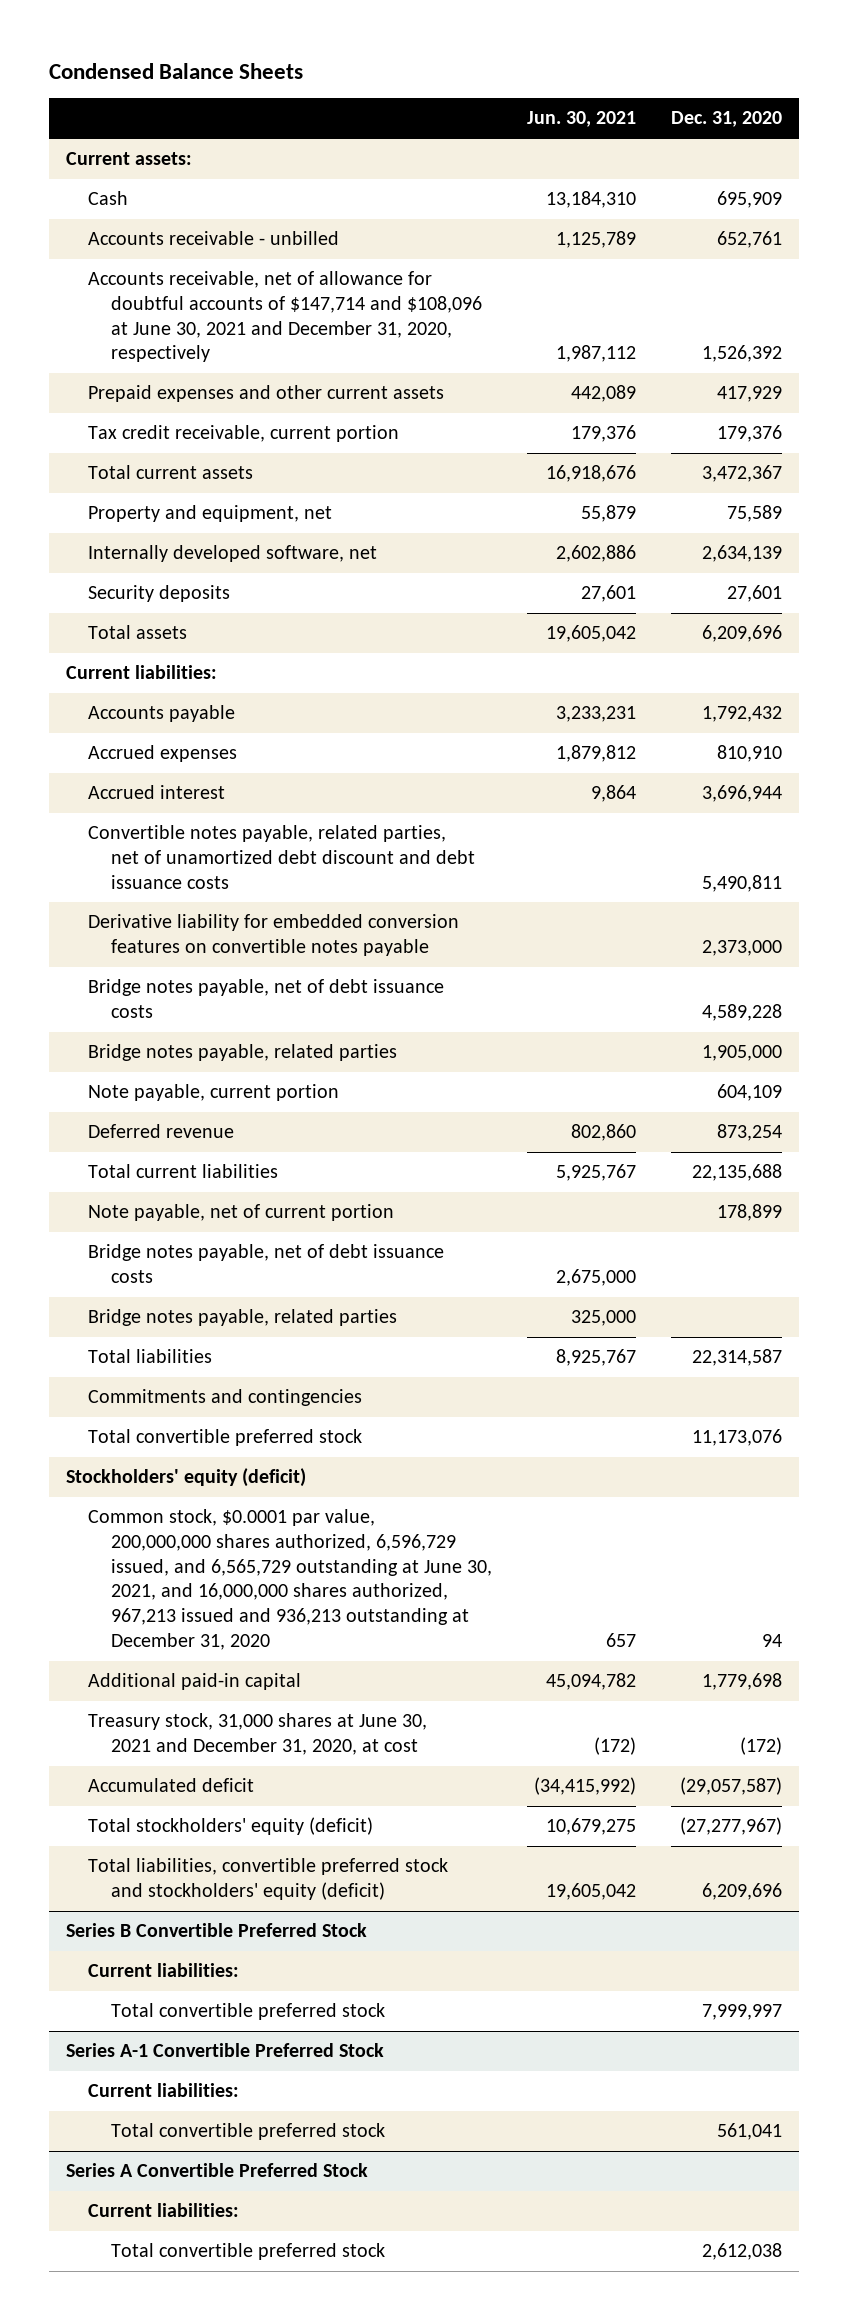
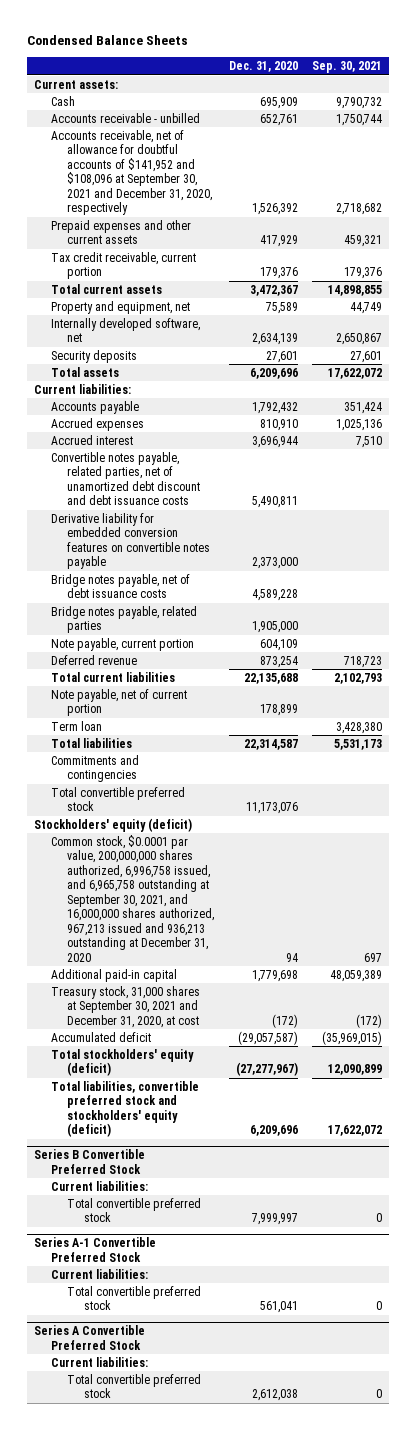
[526,111,636,128] Jun. 30, 2021 -> none
none -> [312,61,383,74] Sep. 30, 2021
[88,271,482,363] Accounts receivable, net of allowance for doubtful accounts of $147,714 and $108,096 at June 30, 2021 and December 31, 2020, respectively -> [50,129,213,216] Accounts receivable, net of allowance for doubtful accounts of $141,952 and $108,096 at September 30, 2021 and December 31, 2020, respectively
[88,1244,445,1284] Bridge notes payable, net of debt issuance costs -> none
[88,1309,398,1327] Bridge notes payable, related parties -> none
none -> [50,720,102,731] Term loan
[88,1509,492,1650] Common stock, $0.0001 par value, 200,000,000 shares authorized, 6,596,729 issued, and 6,565,729 outstanding at June 30, 2021, and 16,000,000 shares authorized, 967,213 issued and 936,213 outstanding at December 31, 2020 -> [50,834,215,962] Common stock, $0.0001 par value, 200,000,000 shares authorized, 6,996,758 issued, and 6,965,758 outstanding at September 30, 2021, and 16,000,000 shares authorized, 967,213 issued and 936,213 outstanding at December 31, 2020
[88,1713,428,1756] Treasury stock, 31,000 shares at June 30, 2021 and December 31, 2020, at cost -> [50,985,200,1028] Treasury stock, 31,000 shares at September 30, 2021 and December 31, 2020, at cost

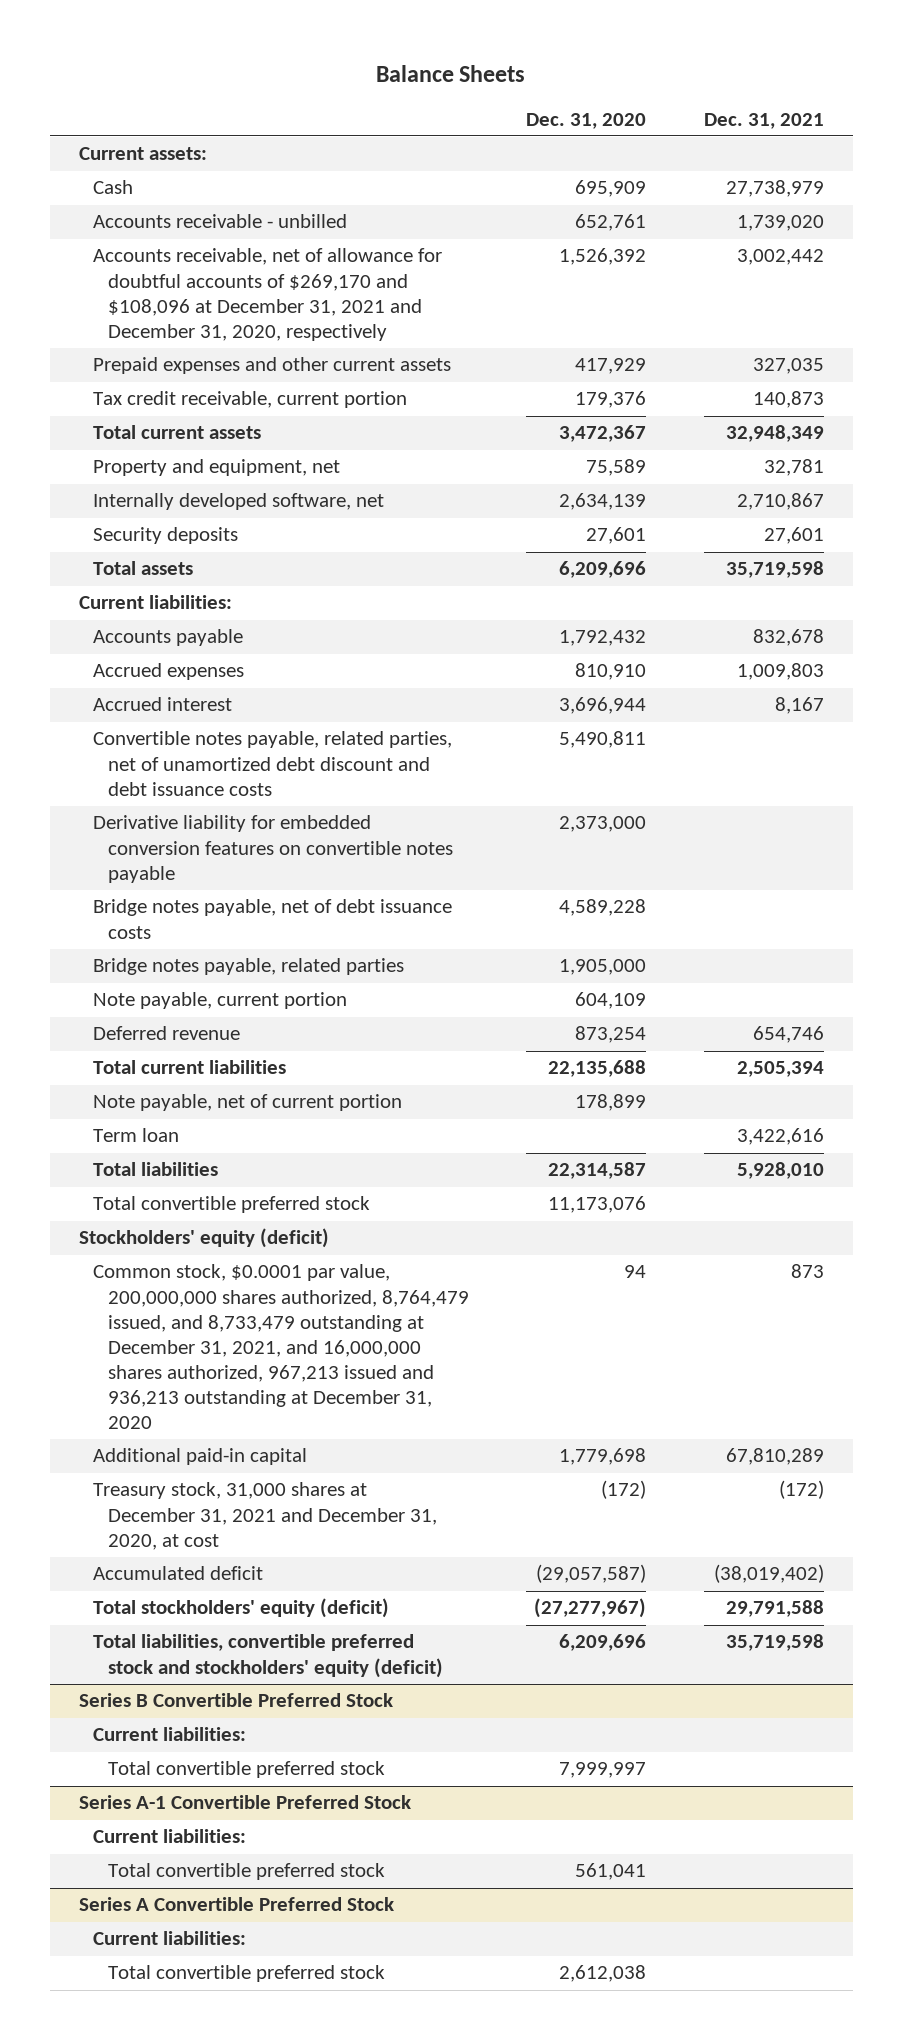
[26,35,188,46] Condensed Balance Sheets -> [376,64,526,82] Balance Sheets
[312,61,383,74] Sep. 30, 2021 -> none
none -> [703,112,824,129] Dec. 31, 2021
[50,129,213,216] Accounts receivable, net of allowance for doubtful accounts of $141,952 and $108,096 at September 30, 2021 and December 31, 2020, respectively -> [93,248,443,341] Accounts receivable, net of allowance for doubtful accounts of $269,170 and $108,096 at December 31, 2021 and December 31, 2020, respectively
[50,754,139,783] Commitments and contingencies -> none
[50,834,215,962] Common stock, $0.0001 par value, 200,000,000 shares authorized, 6,996,758 issued, and 6,965,758 outstanding at September 30, 2021, and 16,000,000 shares authorized, 967,213 issued and 936,213 outstanding at December 31, 2020 -> [93,1264,469,1430] Common stock, $0.0001 par value, 200,000,000 shares authorized, 8,764,479 issued, and 8,733,479 outstanding at December 31, 2021, and 16,000,000 shares authorized, 967,213 issued and 936,213 outstanding at December 31, 2020
[50,985,200,1028] Treasury stock, 31,000 shares at September 30, 2021 and December 31, 2020, at cost -> [93,1482,437,1550] Treasury stock, 31,000 shares at December 31, 2021 and December 31, 2020, at cost

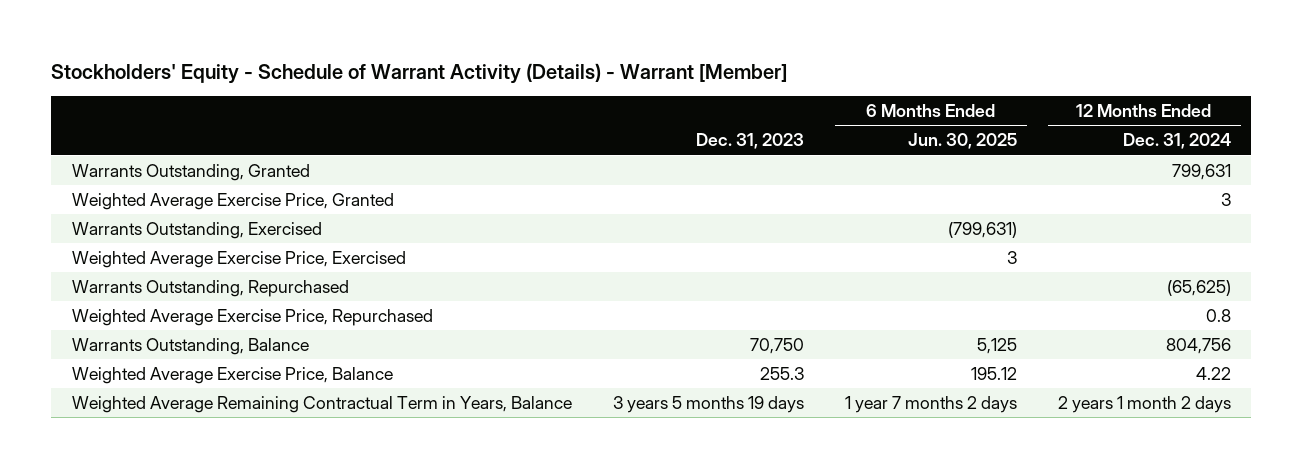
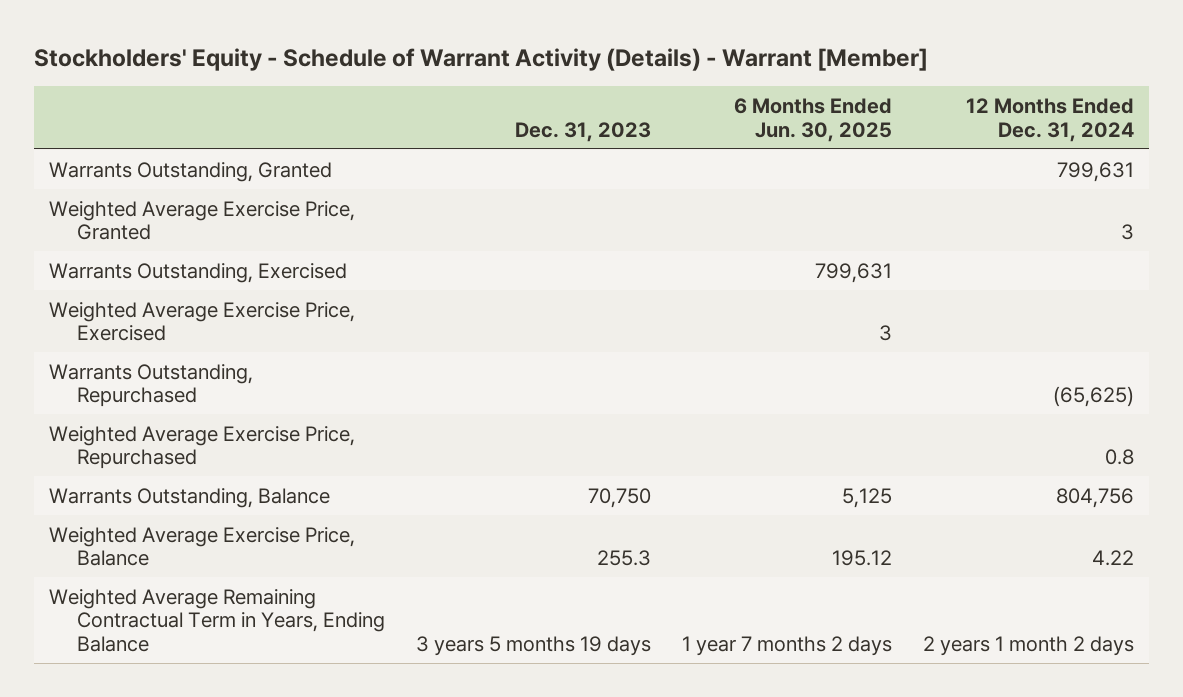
[947,222,1017,239] (799,631) -> [814,262,892,283] 799,631
[71,396,572,414] Weighted Average Remaining Contractual Term in Years, Balance -> [49,588,385,653] Weighted Average Remaining Contractual Term in Years, Ending Balance

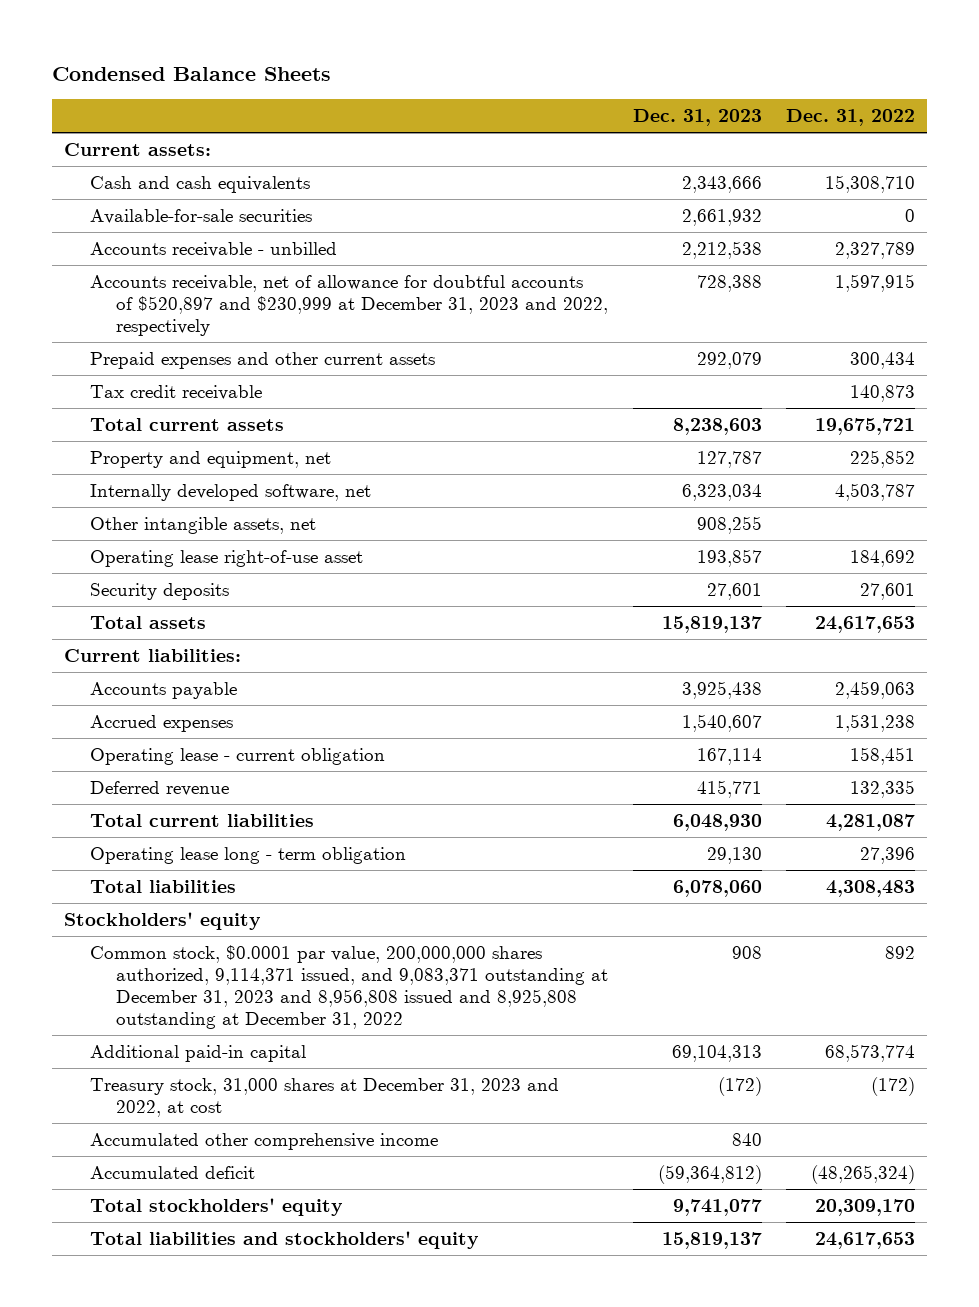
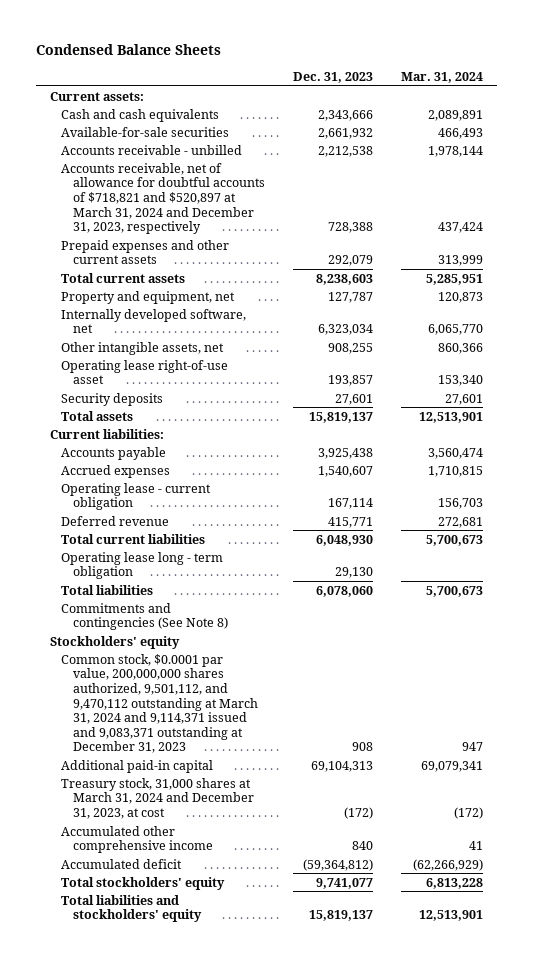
[786,109,916,127] Dec. 31, 2022 -> none
none -> [401,71,484,83] Mar. 31, 2024
[90,275,609,336] Accounts receivable, net of allowance for doubtful accounts of $520,897 and $230,999 at December 31, 2023 and 2022, respectively -> [61,162,265,235] Accounts receivable, net of allowance for doubtful accounts of $718,821 and $520,897 at March 31, 2024 and December 31, 2023, respectively
[90,385,263,401] Tax credit receivable -> none
none -> [61,602,228,631] Commitments and contingencies (See Note 8)
[90,945,609,1029] Common stock, $0.0001 par value, 200,000,000 shares authorized, 9,114,371 issued, and 9,083,371 outstanding at December 31, 2023 and 8,956,808 issued and 8,925,808 outstanding at December 31, 2022 -> [61,653,258,754] Common stock, $0.0001 par value, 200,000,000 shares authorized, 9,501,112, and 9,470,112 outstanding at March 31, 2024 and 9,114,371 issued and 9,083,371 outstanding at December 31, 2023
[90,1078,560,1117] Treasury stock, 31,000 shares at December 31, 2023 and 2022, at cost -> [61,777,254,819] Treasury stock, 31,000 shares at March 31, 2024 and December 31, 2023, at cost

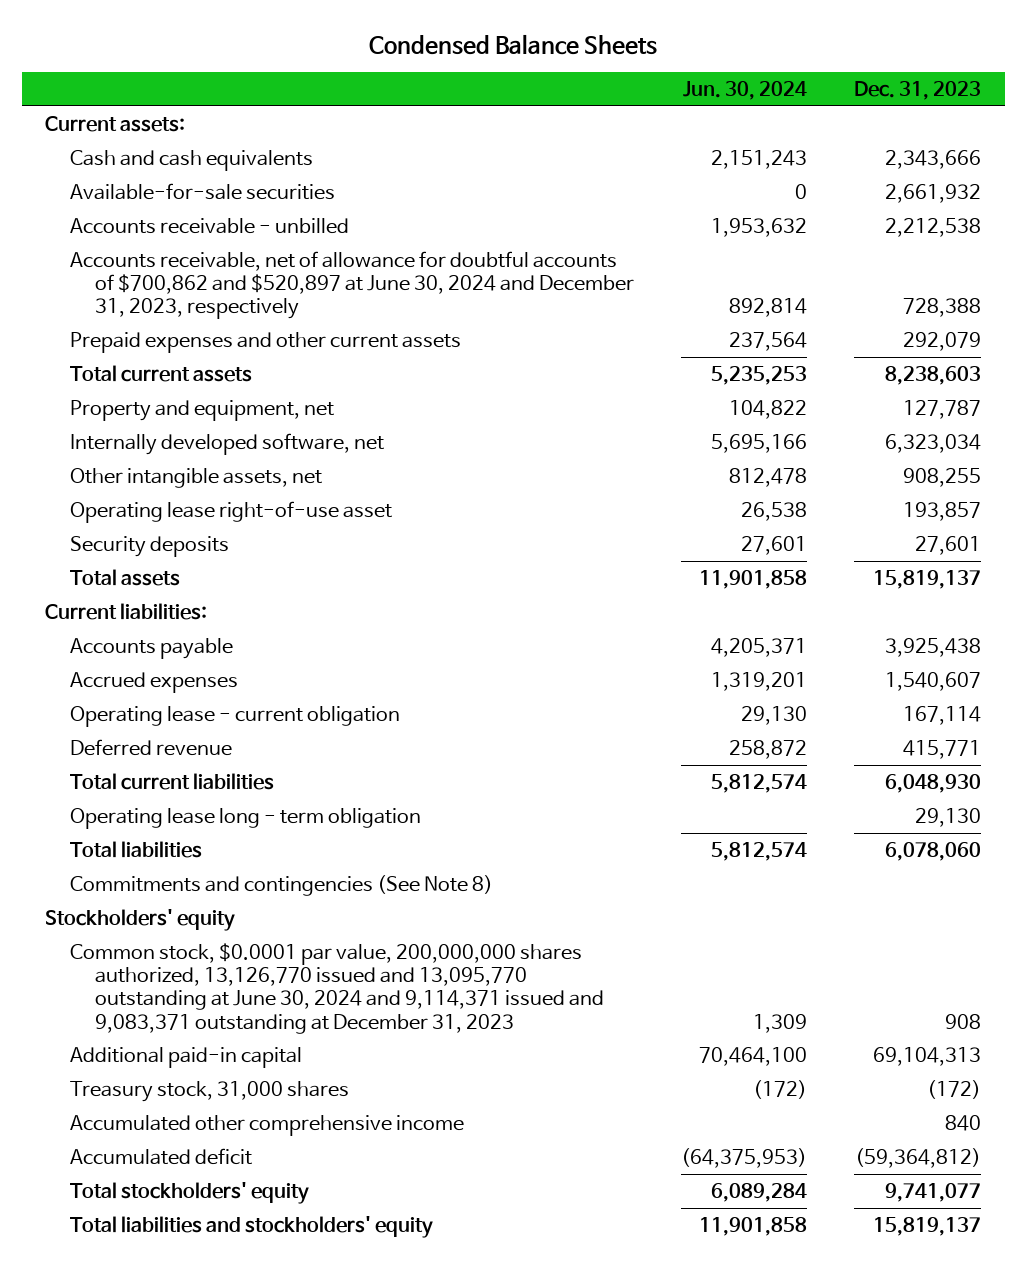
[401,71,484,83] Mar. 31, 2024 -> none
none -> [683,81,808,101] Jun. 30, 2024
[61,162,265,235] Accounts receivable, net of allowance for doubtful accounts of $718,821 and $520,897 at March 31, 2024 and December 31, 2023, respectively -> [70,250,635,320] Accounts receivable, net of allowance for doubtful accounts of $700,862 and $520,897 at June 30, 2024 and December 31, 2023, respectively
[61,653,258,754] Common stock, $0.0001 par value, 200,000,000 shares authorized, 9,501,112, and 9,470,112 outstanding at March 31, 2024 and 9,114,371 issued and 9,083,371 outstanding at December 31, 2023 -> [70,942,605,1034] Common stock, $0.0001 par value, 200,000,000 shares authorized, 13,126,770 issued and 13,095,770 outstanding at June 30, 2024 and 9,114,371 issued and 9,083,371 outstanding at December 31, 2023
[61,777,254,819] Treasury stock, 31,000 shares at March 31, 2024 and December 31, 2023, at cost -> [70,1080,350,1102] Treasury stock, 31,000 shares

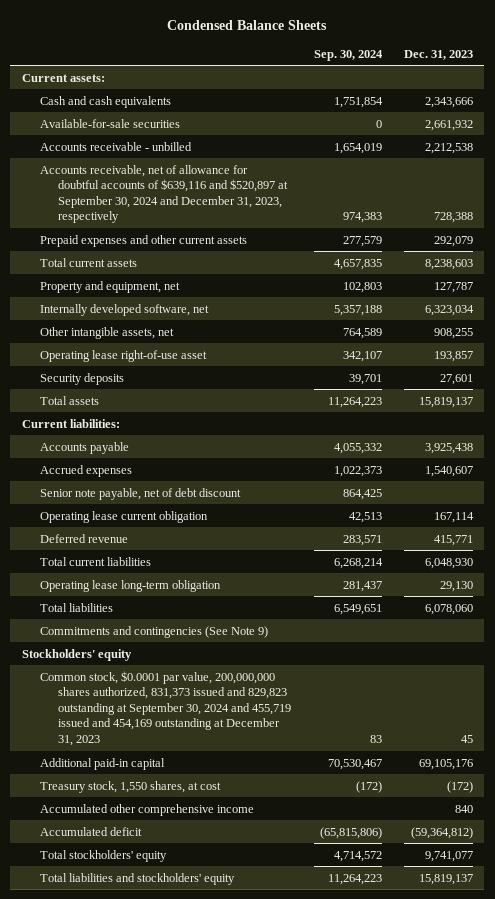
[683,81,808,101] Jun. 30, 2024 -> none
none -> [313,49,383,61] Sep. 30, 2024
[70,250,635,320] Accounts receivable, net of allowance for doubtful accounts of $700,862 and $520,897 at June 30, 2024 and December 31, 2023, respectively -> [39,164,289,224] Accounts receivable, net of allowance for doubtful accounts of $639,116 and $520,897 at September 30, 2024 and December 31, 2023, respectively
none -> [39,487,241,500] Senior note payable, net of debt discount
[70,705,401,727] Operating lease - current obligation -> [39,510,208,523] Operating lease current obligation
[70,807,422,829] Operating lease long - term obligation -> [39,579,221,592] Operating lease long-term obligation
[70,874,494,896] Commitments and contingencies (See Note 8) -> [39,625,268,638] Commitments and contingencies (See Note 9)
[70,942,605,1034] Common stock, $0.0001 par value, 200,000,000 shares authorized, 13,126,770 issued and 13,095,770 outstanding at June 30, 2024 and 9,114,371 issued and 9,083,371 outstanding at December 31, 2023 -> [39,670,292,747] Common stock, $0.0001 par value, 200,000,000 shares authorized, 831,373 issued and 829,823 outstanding at September 30, 2024 and 455,719 issued and 454,169 outstanding at December 31, 2023
[945,1013,982,1029] 908 -> [461,735,474,744] 45
[873,1046,982,1066] 69,104,313 -> [419,758,474,770] 69,105,176
[70,1080,350,1102] Treasury stock, 31,000 shares -> [39,780,221,793] Treasury stock, 1,550 shares, at cost

